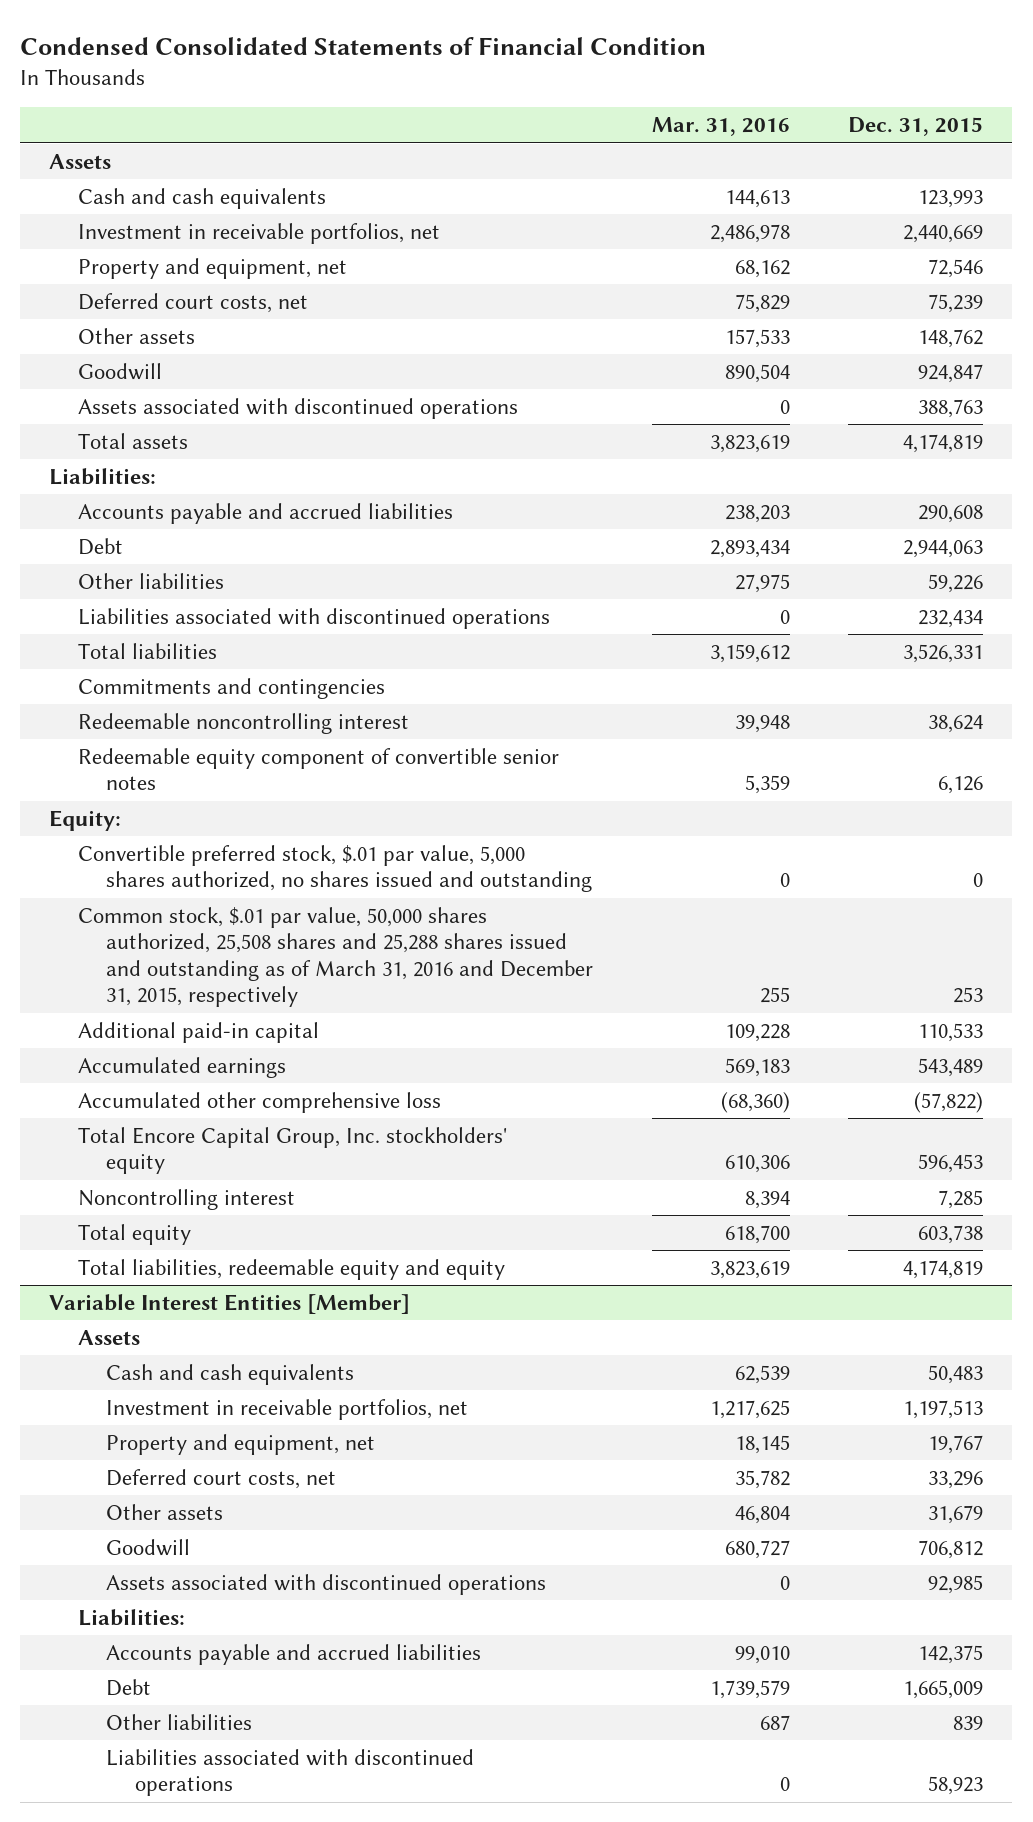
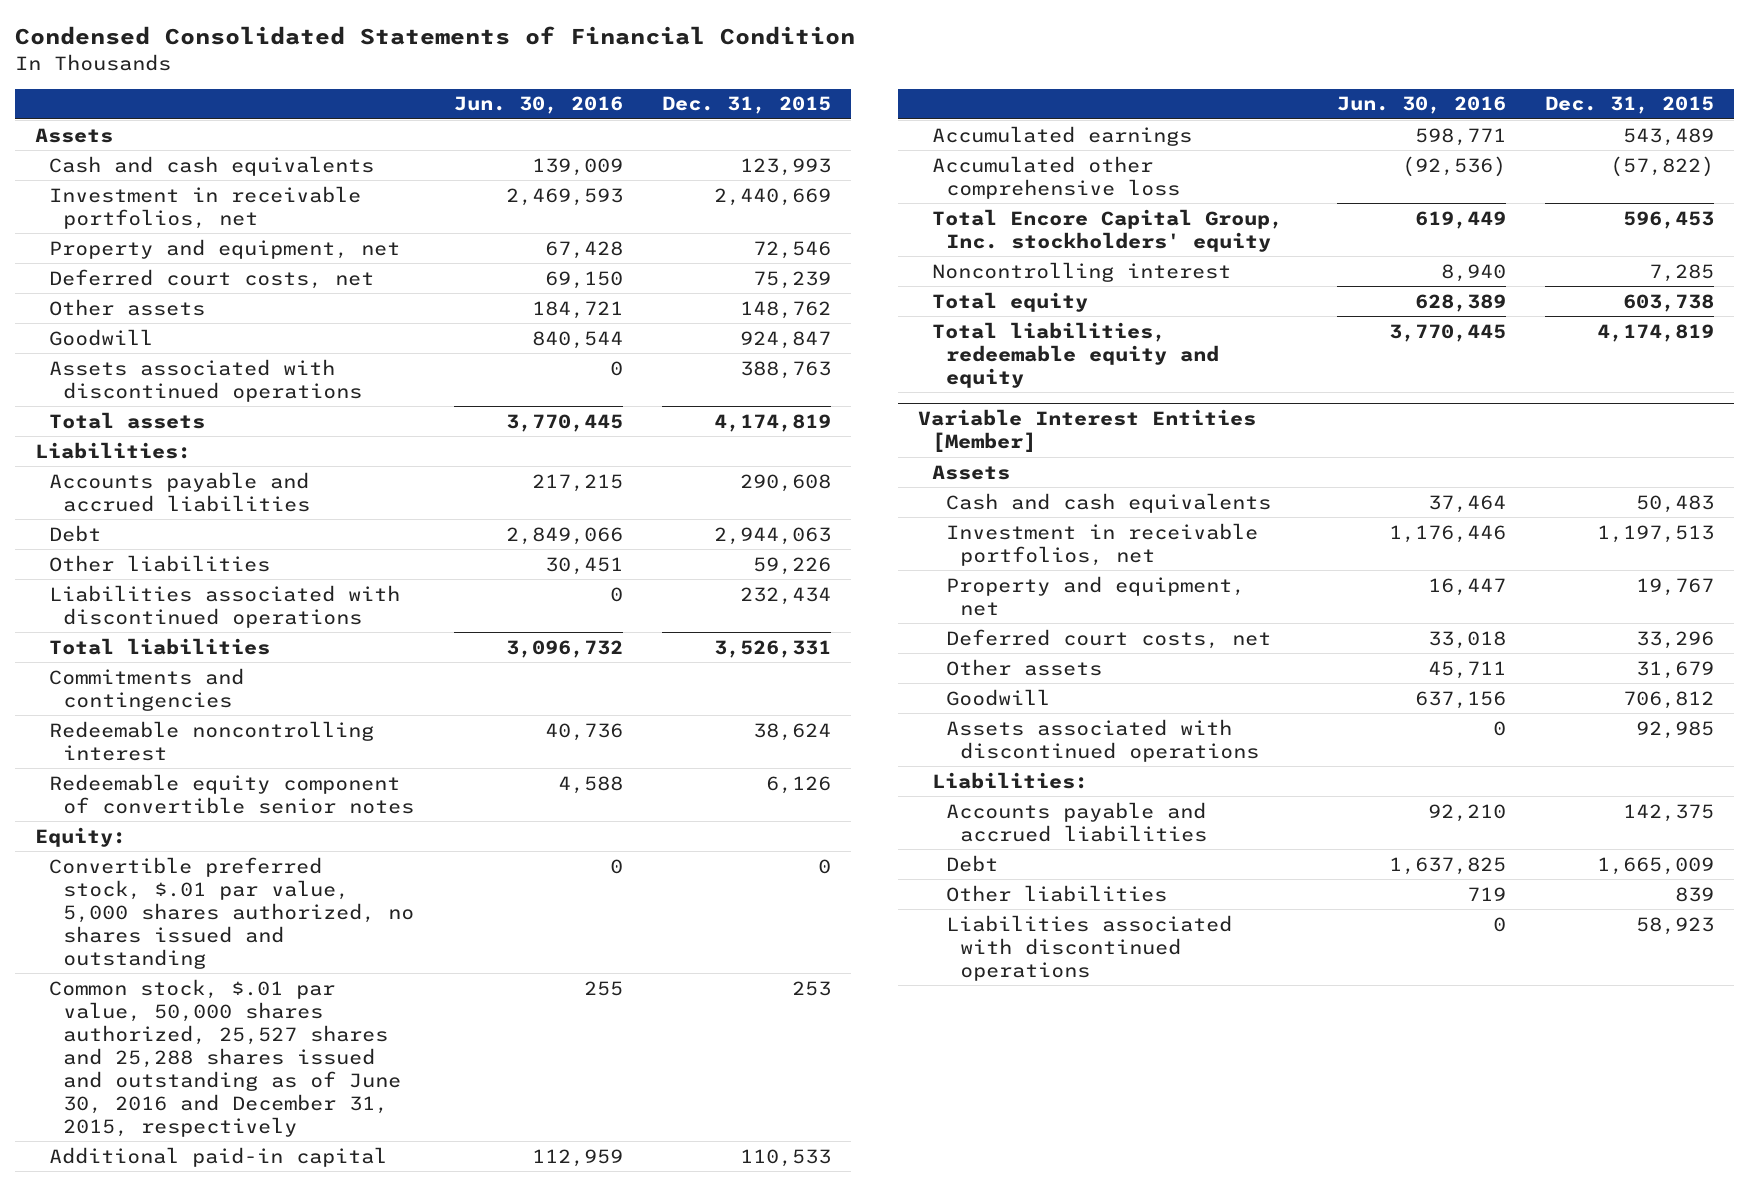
[651,117,790,137] Mar. 31, 2016 -> none
none -> [453,96,623,115] Jun. 30, 2016
[77,906,594,1008] Common stock, $.01 par value, 50,000 shares authorized, 25,508 shares and 25,288 shares issued and outstanding as of March 31, 2016 and December 31, 2015, respectively -> [48,978,401,1137] Common stock, $.01 par value, 50,000 shares authorized, 25,527 shares and 25,288 shares issued and outstanding as of June 30, 2016 and December 31, 2015, respectively

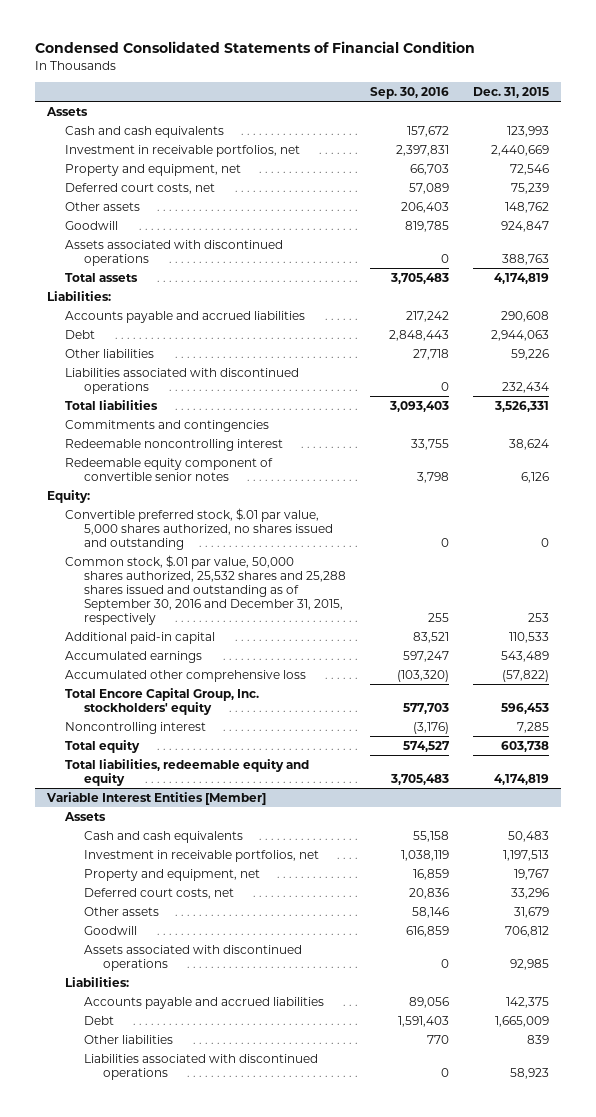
[453,96,623,115] Jun. 30, 2016 -> none
none -> [370,86,450,99] Sep. 30, 2016
[48,978,401,1137] Common stock, $.01 par value, 50,000 shares authorized, 25,527 shares and 25,288 shares issued and outstanding as of June 30, 2016 and December 31, 2015, respectively -> [65,554,347,625] Common stock, $.01 par value, 50,000 shares authorized, 25,532 shares and 25,288 shares issued and outstanding as of September 30, 2016 and December 31, 2015, respectively

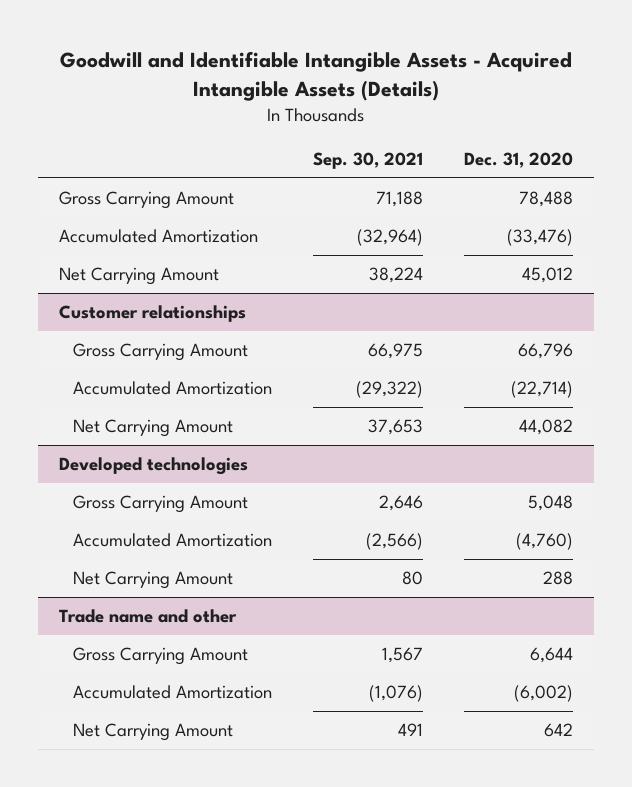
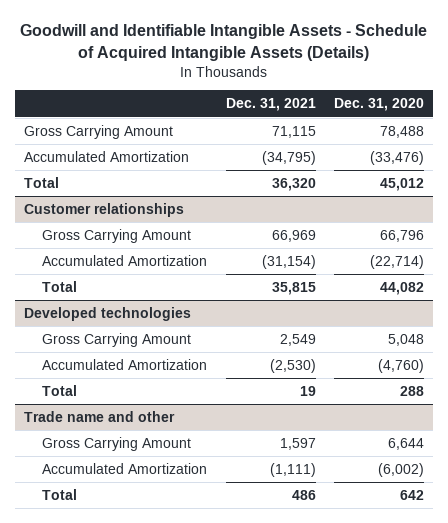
[59,51,572,101] Goodwill and Identifiable Intangible Assets - Acquired Intangible Assets (Details) -> [20,24,428,61] Goodwill and Identifiable Intangible Assets - Schedule of Acquired Intangible Assets (Details)
[313,151,424,169] Sep. 30, 2021 -> none
none -> [225,98,316,112] Dec. 31, 2021
[58,267,219,286] Net Carrying Amount -> [24,177,60,189] Total
[73,419,234,438] Net Carrying Amount -> [42,281,78,293] Total
[73,571,234,590] Net Carrying Amount -> [42,385,78,397] Total
[73,723,234,742] Net Carrying Amount -> [42,489,78,501] Total

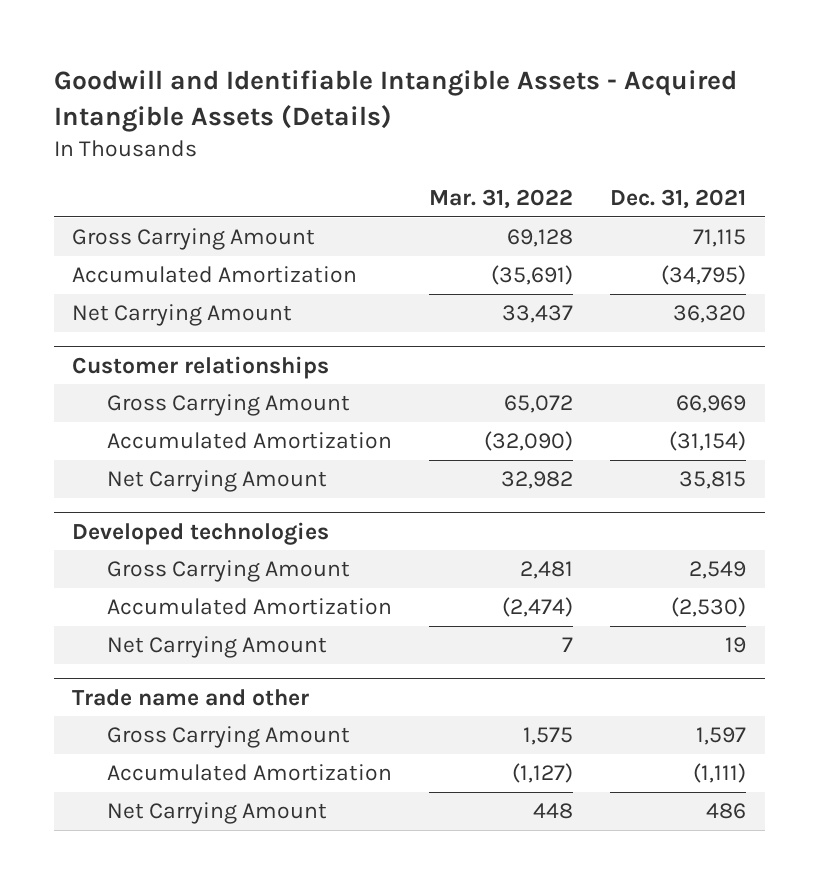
[20,24,428,61] Goodwill and Identifiable Intangible Assets - Schedule of Acquired Intangible Assets (Details) -> [53,70,737,132] Goodwill and Identifiable Intangible Assets - Acquired Intangible Assets (Details)
[333,98,424,112] Dec. 31, 2020 -> none
none -> [429,188,574,209] Mar. 31, 2022
[24,177,60,189] Total -> [72,304,293,327] Net Carrying Amount
[42,281,78,293] Total -> [106,470,327,493] Net Carrying Amount
[42,385,78,397] Total -> [106,636,327,659] Net Carrying Amount
[42,489,78,501] Total -> [106,802,327,825] Net Carrying Amount

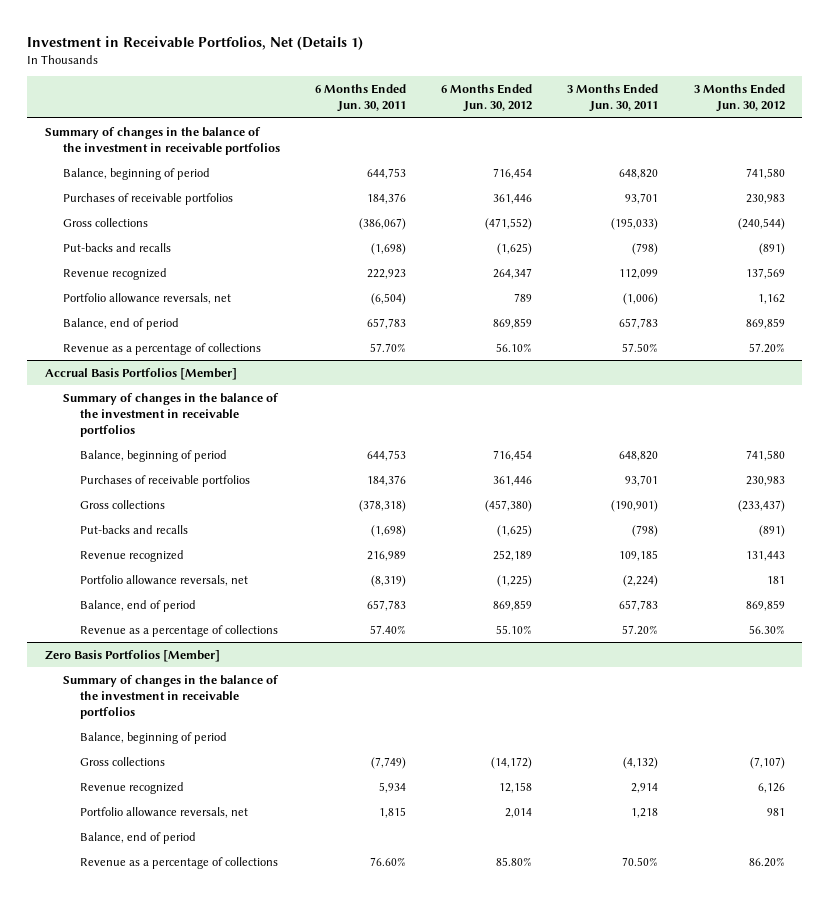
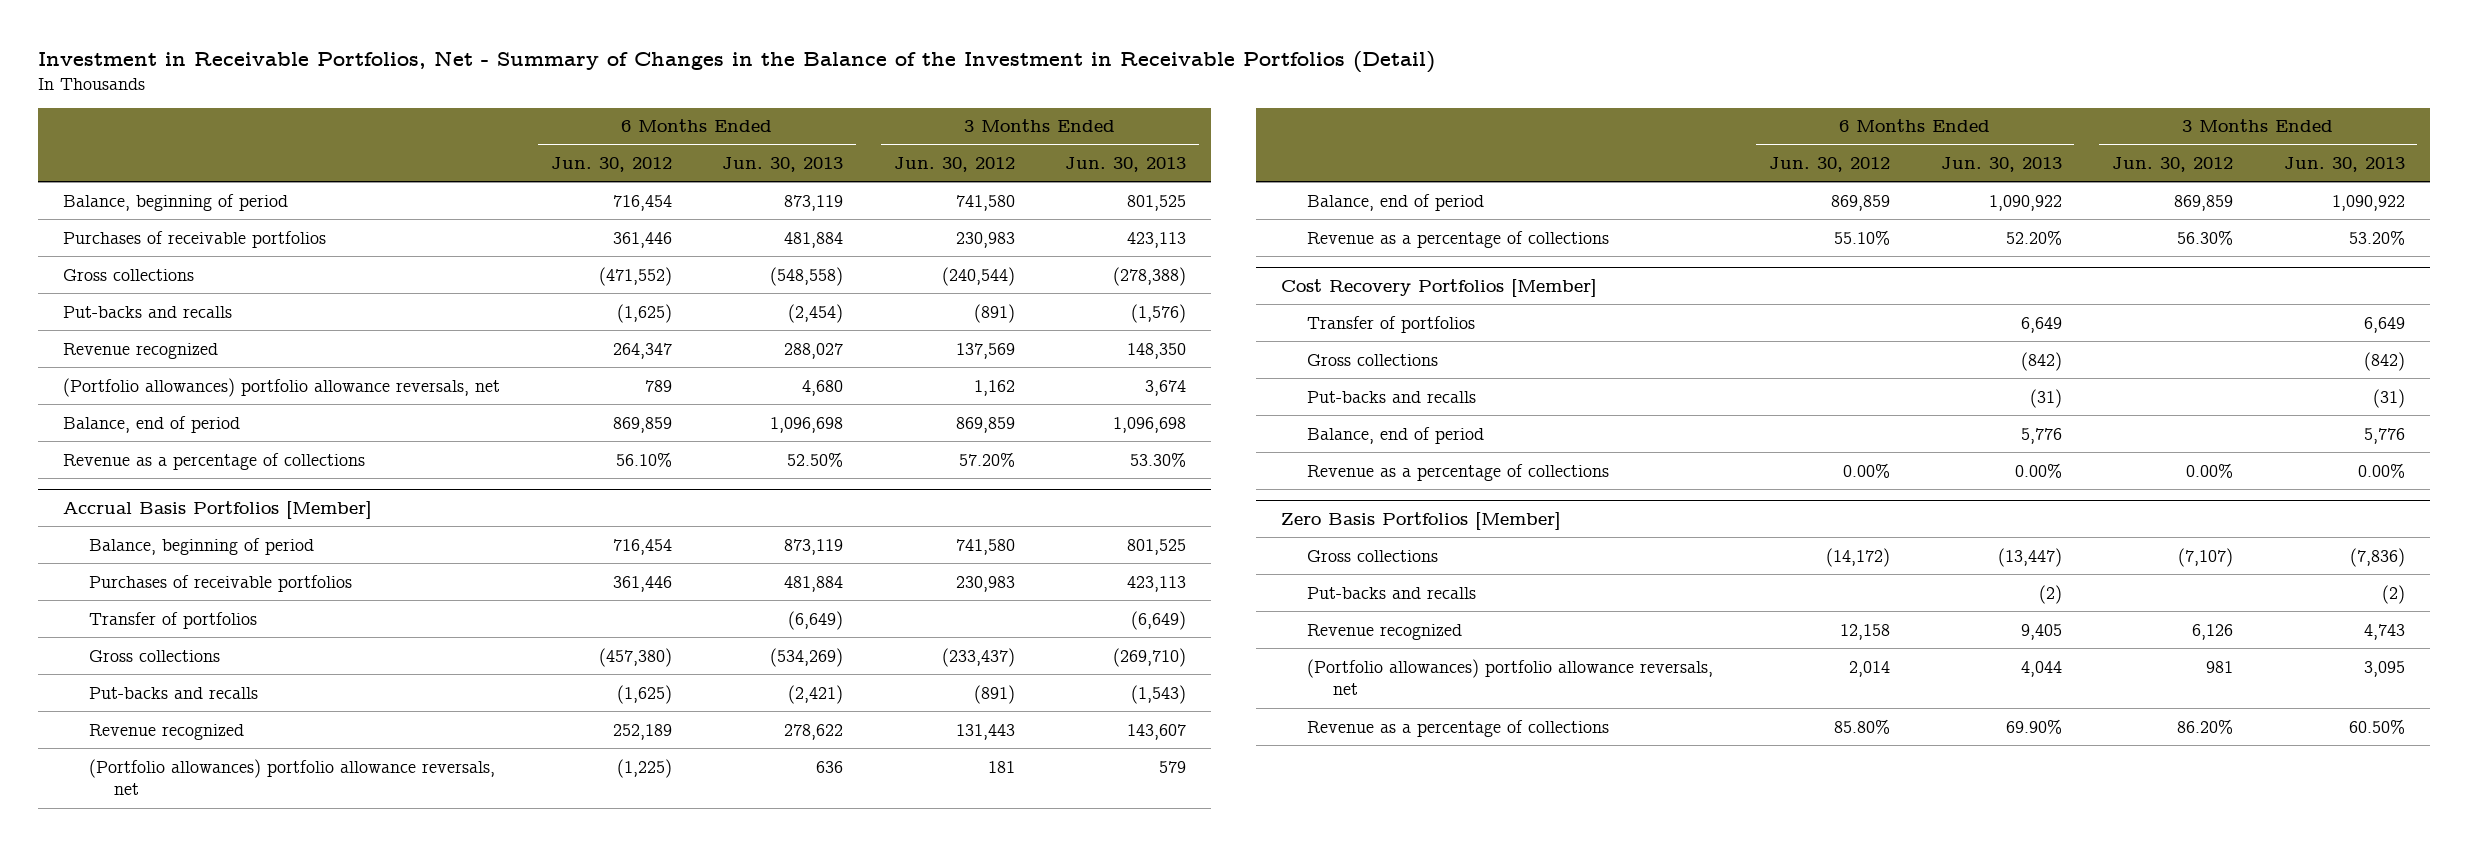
[27,35,364,50] Investment in Receivable Portfolios, Net (Details 1) -> [37,50,1435,73] Investment in Receivable Portfolios, Net - Summary of Changes in the Balance of the Investment in Receivable Portfolios (Detail)
[314,84,406,113] 6 Months Ended Jun. 30, 2011 -> none
[567,84,659,113] 3 Months Ended Jun. 30, 2011 -> none
none -> [722,156,844,172] Jun. 30, 2013
none -> [1065,156,1187,172] Jun. 30, 2013
[44,126,280,155] Summary of changes in the balance of the investment in receivable portfolios -> none
[62,292,231,304] Portfolio allowance reversals, net -> [63,377,501,397] (Portfolio allowances) portfolio allowance reversals, net
[62,392,279,437] Summary of changes in the balance of the investment in receivable portfolios -> none
none -> [88,611,257,629] Transfer of portfolios
[80,574,249,586] Portfolio allowance reversals, net -> [88,758,495,796] (Portfolio allowances) portfolio allowance reversals, net
none -> [1281,278,1598,297] Cost Recovery Portfolios [Member]
none -> [1307,315,1476,333] Transfer of portfolios
none -> [1307,353,1439,366] Gross collections
none -> [1307,390,1477,403] Put-backs and recalls
none -> [1307,426,1485,444] Balance, end of period
none -> [1307,463,1610,481] Revenue as a percentage of collections
[62,674,279,719] Summary of changes in the balance of the investment in receivable portfolios -> none
[80,731,228,744] Balance, beginning of period -> none
none -> [1307,586,1477,599] Put-backs and recalls
[80,831,197,844] Balance, end of period -> none
[80,806,249,818] Portfolio allowance reversals, net -> [1307,658,1714,696] (Portfolio allowances) portfolio allowance reversals, net

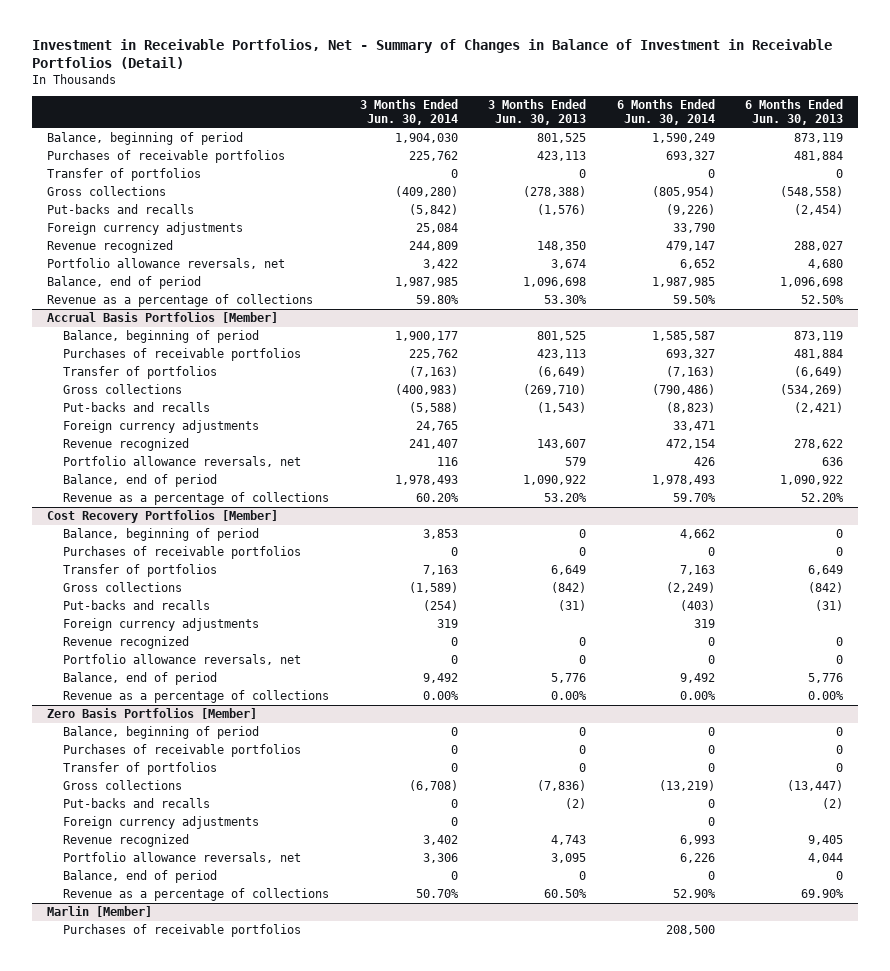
[37,50,1435,73] Investment in Receivable Portfolios, Net - Summary of Changes in the Balance of the Investment in Receivable Portfolios (Detail) -> [31,39,832,70] Investment in Receivable Portfolios, Net - Summary of Changes in Balance of Investment in Receivable Portfolios (Detail)
[550,156,672,172] Jun. 30, 2012 -> none
[893,156,1015,172] Jun. 30, 2012 -> none
none -> [359,99,458,126] 3 Months Ended Jun. 30, 2014
none -> [616,99,715,126] 6 Months Ended Jun. 30, 2014
none -> [46,168,201,182] Transfer of portfolios
none -> [46,222,243,236] Foreign currency adjustments
[63,377,501,397] (Portfolio allowances) portfolio allowance reversals, net -> [46,258,285,270] Portfolio allowance reversals, net
none -> [63,420,260,434] Foreign currency adjustments
[88,758,495,796] (Portfolio allowances) portfolio allowance reversals, net -> [63,456,302,468] Portfolio allowance reversals, net
none -> [63,528,260,542] Balance, beginning of period
none -> [63,546,302,560] Purchases of receivable portfolios
none -> [63,618,260,632] Foreign currency adjustments
none -> [63,636,190,650] Revenue recognized
none -> [63,654,302,666] Portfolio allowance reversals, net
none -> [63,726,260,740] Balance, beginning of period
none -> [63,744,302,758] Purchases of receivable portfolios
none -> [63,762,218,776] Transfer of portfolios
none -> [63,816,260,830] Foreign currency adjustments
[1307,658,1714,696] (Portfolio allowances) portfolio allowance reversals, net -> [63,852,302,864] Portfolio allowance reversals, net
none -> [63,870,218,884] Balance, end of period
none -> [46,906,152,918] Marlin [Member]
none -> [63,924,302,938] Purchases of receivable portfolios

